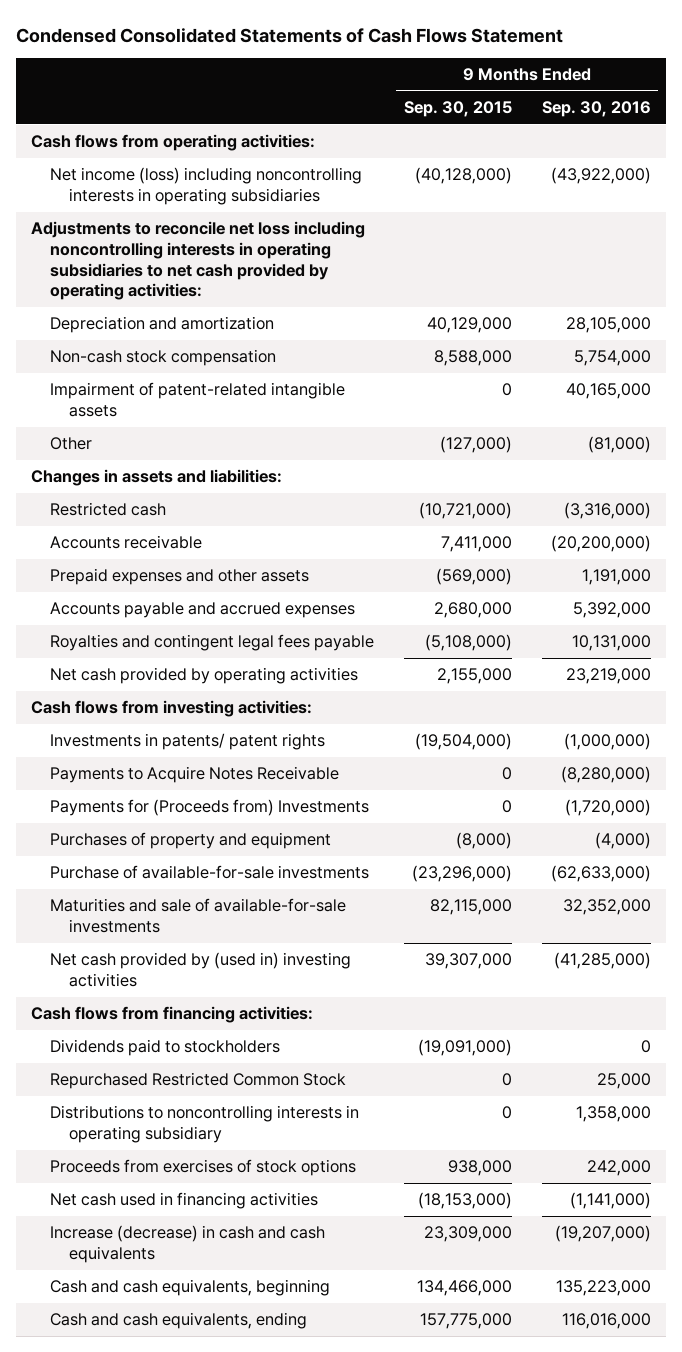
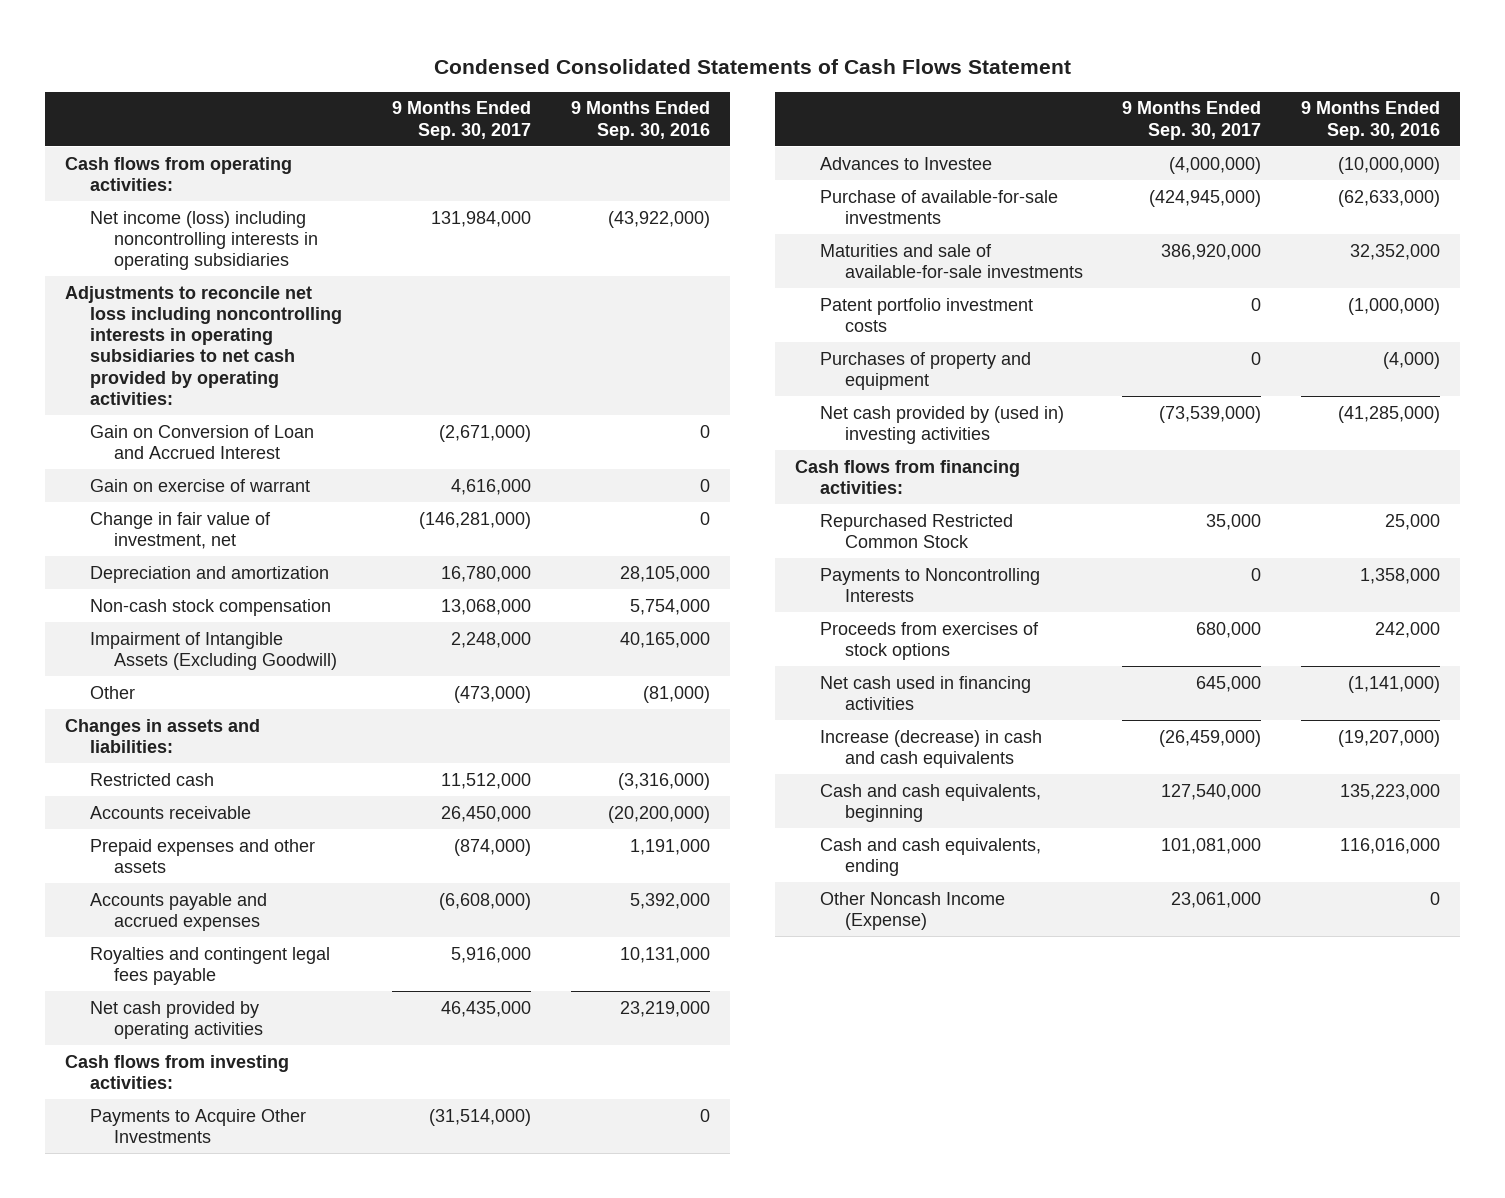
[403,101,512,118] Sep. 30, 2015 -> none
none -> [392,101,532,140] 9 Months Ended Sep. 30, 2017
none -> [89,424,314,459] Gain on Conversion of Loan and Accrued Interest
none -> [89,478,310,492] Gain on exercise of warrant
none -> [89,511,271,549] Change in fair value of investment, net
[49,382,345,418] Impairment of patent-related intangible assets -> [89,631,338,670] Impairment of Intangible Assets (Excluding Goodwill)
[49,733,325,751] Investments in patents/ patent rights -> none
[49,766,339,784] Payments to Acquire Notes Receivable -> none
[49,799,369,817] Payments for (Proceeds from) Investments -> none
none -> [89,1108,306,1143] Payments to Acquire Other Investments
none -> [819,156,992,170] Advances to Investee
none -> [819,297,1033,332] Patent portfolio investment costs
[49,832,331,850] Purchases of property and equipment -> [819,351,1031,390] Purchases of property and equipment
[49,1039,280,1057] Dividends paid to stockholders -> none
[49,1105,359,1144] Distributions to noncontrolling interests in operating subsidiary -> [819,567,1040,602] Payments to Noncontrolling Interests
none -> [819,891,1005,930] Other Noncash Income (Expense)

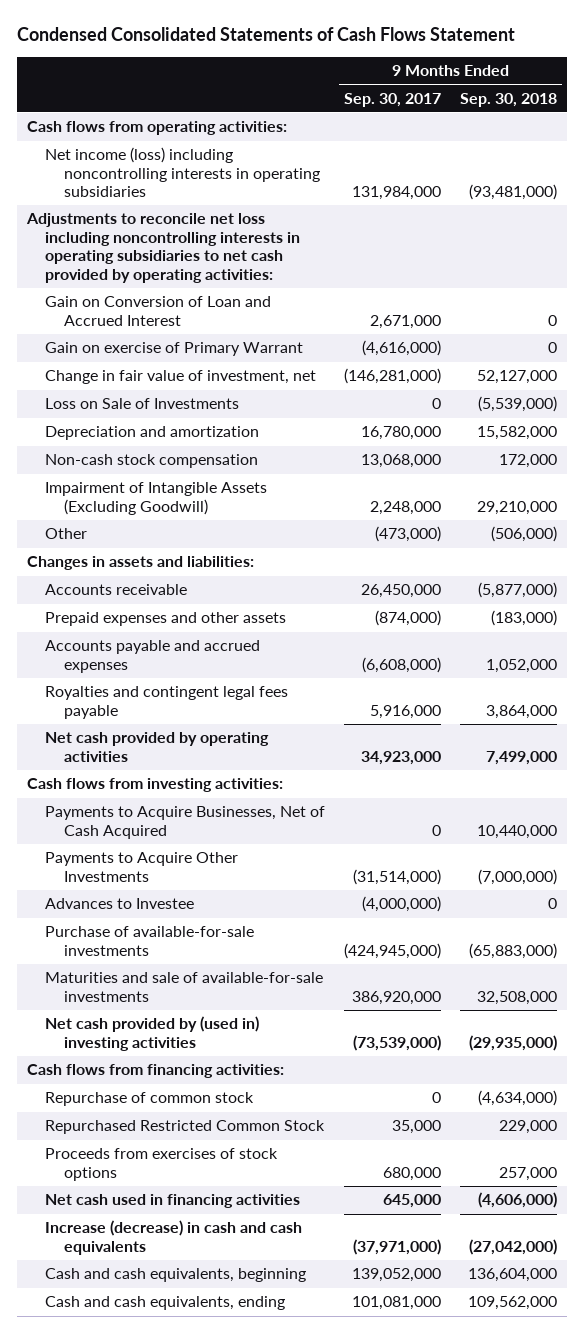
[571,101,711,140] 9 Months Ended Sep. 30, 2016 -> none
none -> [460,92,558,107] Sep. 30, 2018
[439,424,532,442] (2,671,000) -> [370,314,442,329] 2,671,000
[89,478,310,492] Gain on exercise of warrant -> [45,342,304,357] Gain on exercise of Primary Warrant
[451,478,532,495] 4,616,000 -> [362,340,442,357] (4,616,000)
none -> [45,398,240,410] Loss on Sale of Investments
[89,772,214,786] Restricted cash -> none
[441,1000,532,1017] 46,435,000 -> [361,750,442,765] 34,923,000
none -> [45,806,326,839] Payments to Acquire Businesses, Net of Cash Acquired
[819,297,1033,332] Patent portfolio investment costs -> none
[819,351,1031,390] Purchases of property and equipment -> none
none -> [45,1092,255,1107] Repurchase of common stock
[819,567,1040,602] Payments to Noncontrolling Interests -> none
[1159,729,1262,747] (26,459,000) -> [353,1238,442,1255] (37,971,000)
[1161,783,1262,800] 127,540,000 -> [352,1268,442,1283] 139,052,000
[819,891,1005,930] Other Noncash Income (Expense) -> none

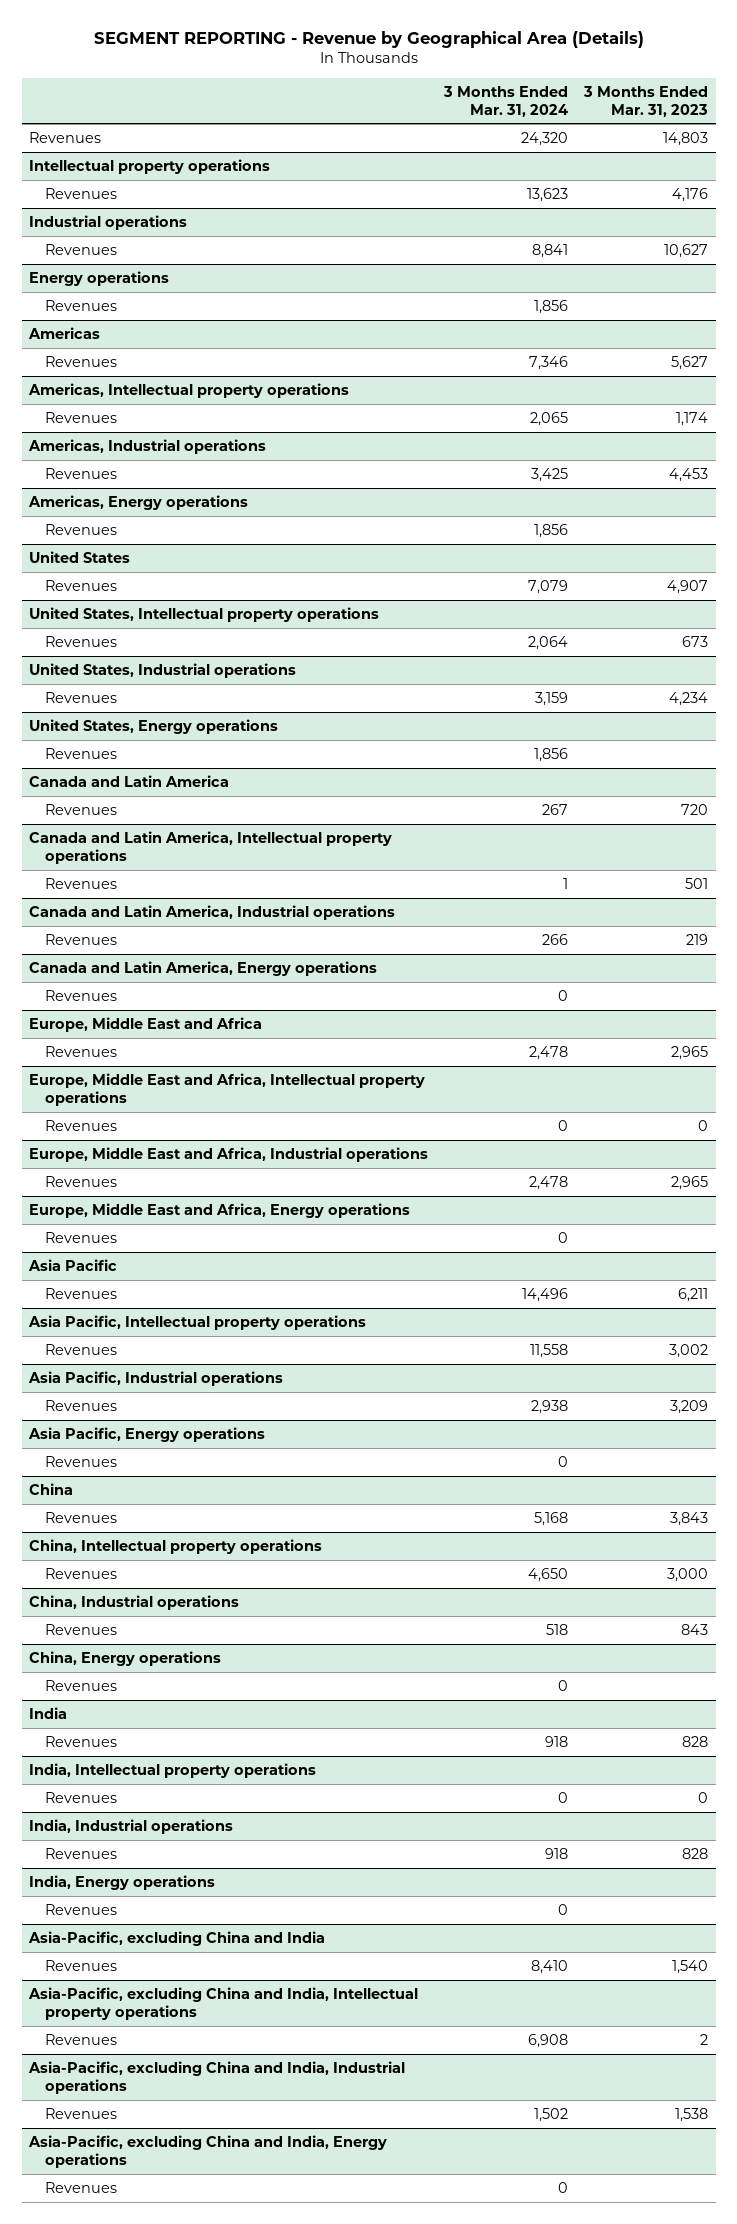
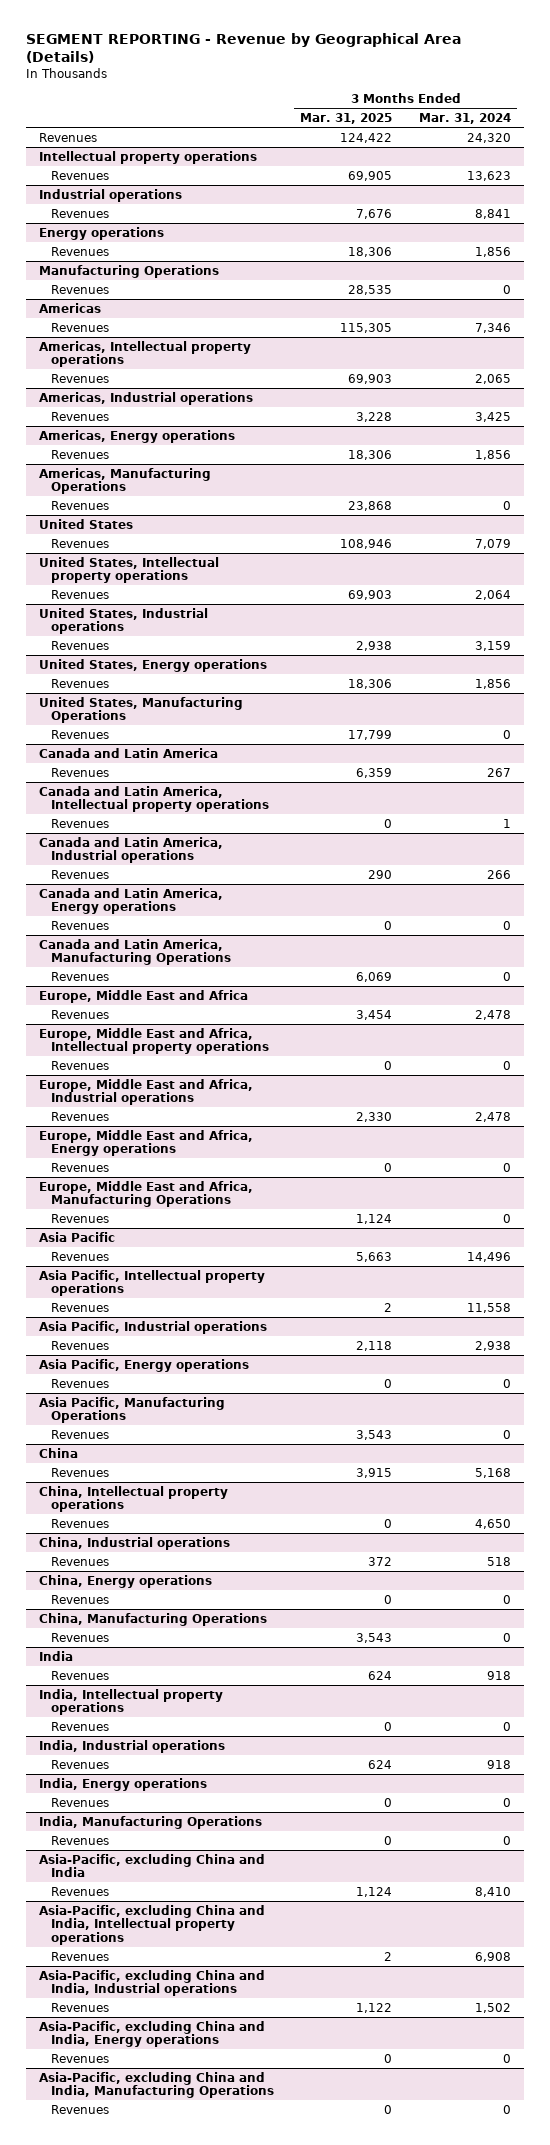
[582,85,708,117] 3 Months Ended Mar. 31, 2023 -> none
none -> [300,112,393,124] Mar. 31, 2025
none -> [39,264,220,278] Manufacturing Operations
none -> [51,284,110,294] Revenues
none -> [39,467,212,495] Americas, Manufacturing Operations
none -> [51,500,110,510] Revenues
none -> [39,696,244,724] United States, Manufacturing Operations
none -> [51,729,110,739] Revenues
none -> [39,938,232,966] Canada and Latin America, Manufacturing Operations
none -> [51,971,110,981] Revenues
none -> [39,1180,254,1208] Europe, Middle East and Africa, Manufacturing Operations
none -> [51,1213,110,1223] Revenues
none -> [39,1396,226,1424] Asia Pacific, Manufacturing Operations
none -> [51,1429,110,1439] Revenues
none -> [39,1612,268,1626] China, Manufacturing Operations
none -> [51,1632,110,1642] Revenues
none -> [39,1815,263,1829] India, Manufacturing Operations
none -> [51,1835,110,1845] Revenues
none -> [39,2071,275,2099] Asia-Pacific, excluding China and India, Manufacturing Operations
none -> [51,2104,110,2114] Revenues

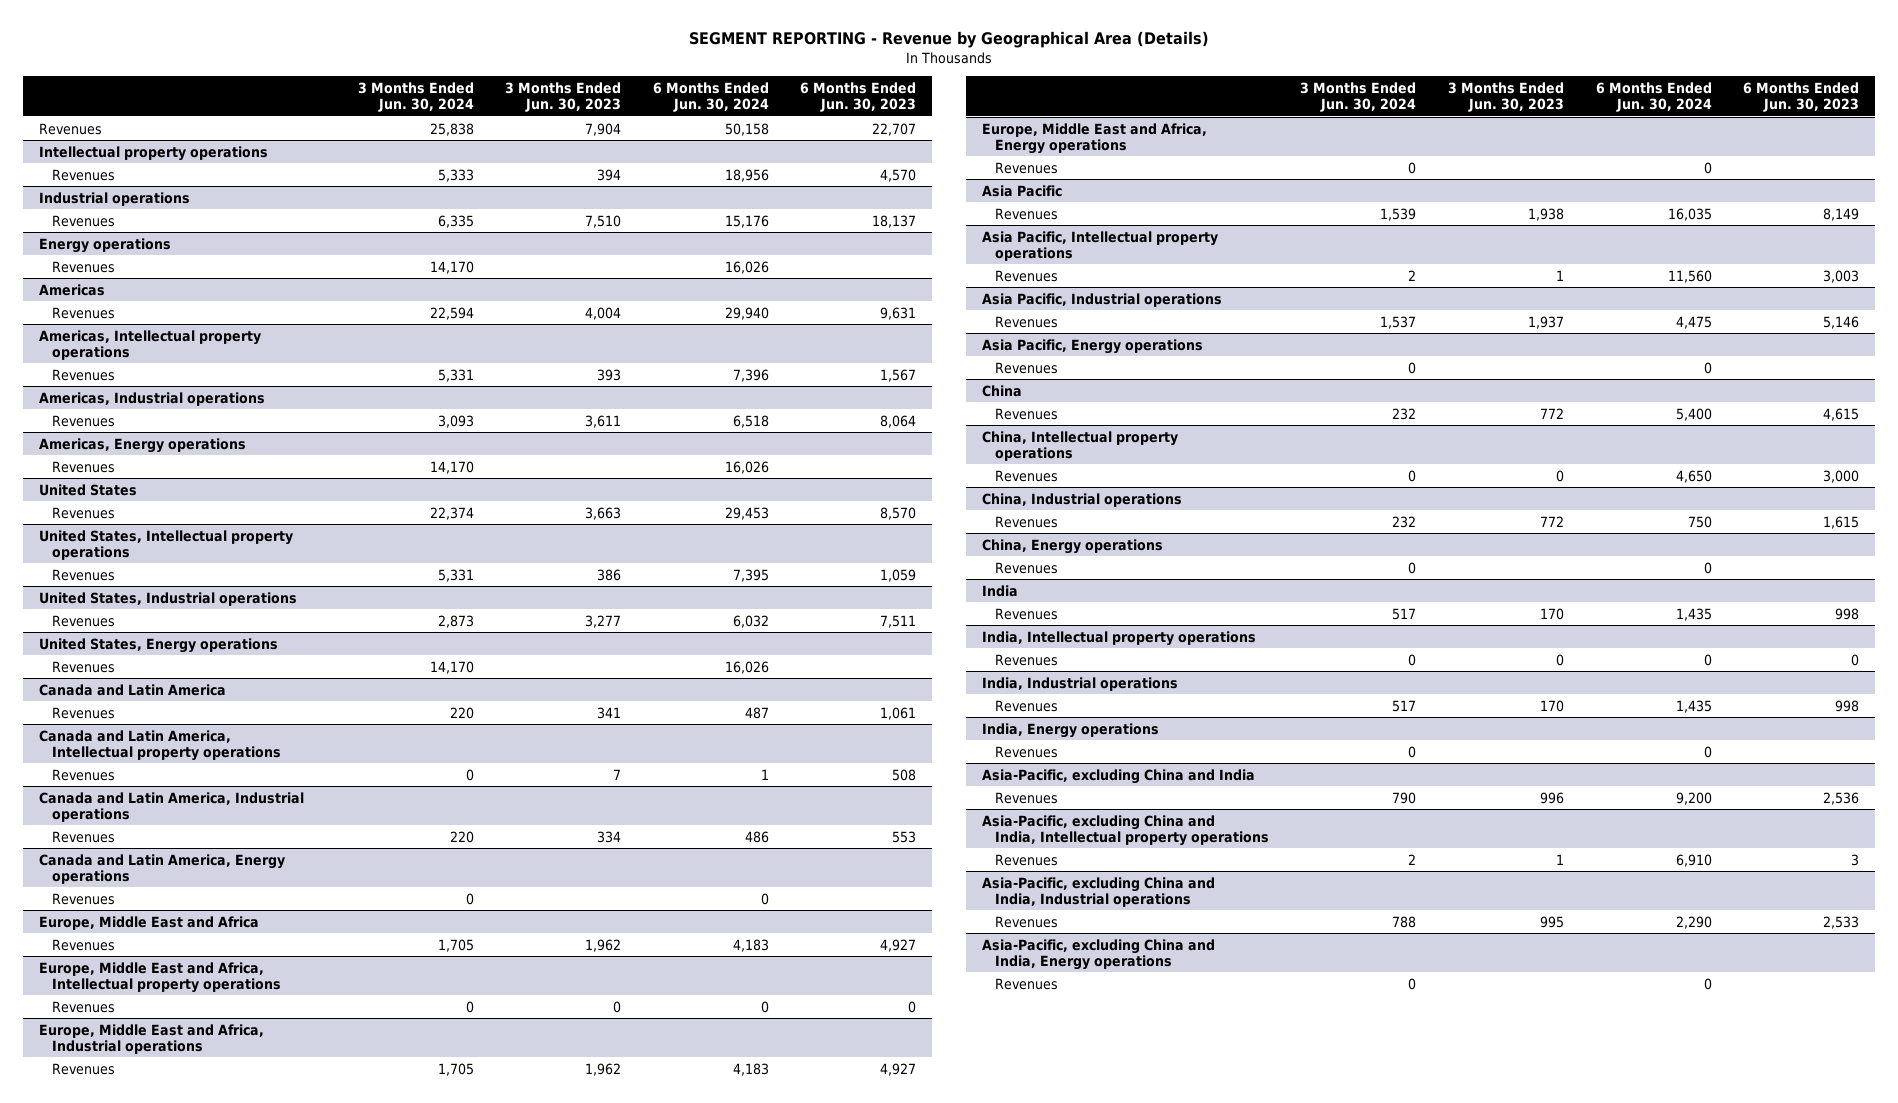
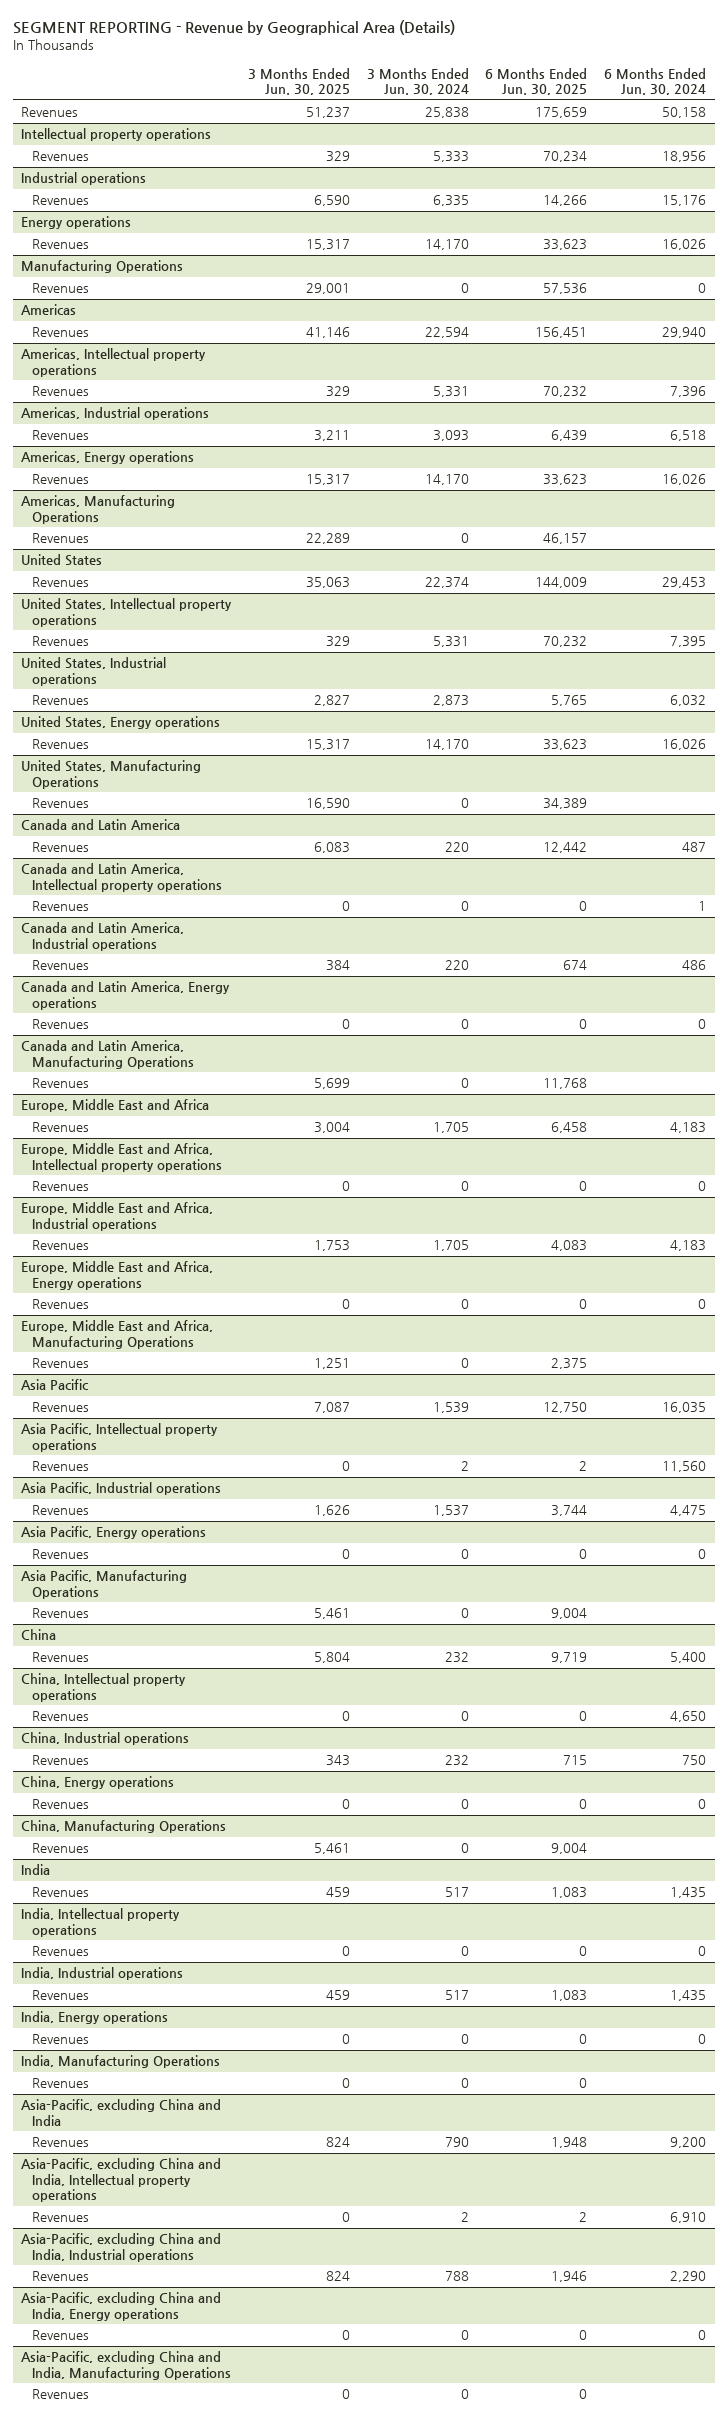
[505,81,622,113] 3 Months Ended Jun. 30, 2023 -> none
[800,81,917,113] 6 Months Ended Jun. 30, 2023 -> none
none -> [247,67,350,95] 3 Months Ended Jun. 30, 2025
none -> [485,67,588,95] 6 Months Ended Jun. 30, 2025
none -> [21,260,184,274] Manufacturing Operations
none -> [31,283,89,294] Revenues
none -> [21,495,176,524] Americas, Manufacturing Operations
none -> [31,533,89,544] Revenues
none -> [21,760,202,789] United States, Manufacturing Operations
none -> [31,798,89,809] Revenues
none -> [21,1040,194,1069] Canada and Latin America, Manufacturing Operations
none -> [31,1078,89,1089] Revenues
none -> [21,1320,214,1349] Europe, Middle East and Africa, Manufacturing Operations
none -> [31,1358,89,1369] Revenues
none -> [21,1570,188,1599] Asia Pacific, Manufacturing Operations
none -> [31,1608,89,1619] Revenues
none -> [21,1820,227,1834] China, Manufacturing Operations
none -> [31,1843,89,1854] Revenues
none -> [21,2055,221,2069] India, Manufacturing Operations
none -> [31,2078,89,2089] Revenues
none -> [21,2351,231,2380] Asia-Pacific, excluding China and India, Manufacturing Operations
none -> [31,2389,89,2400] Revenues

